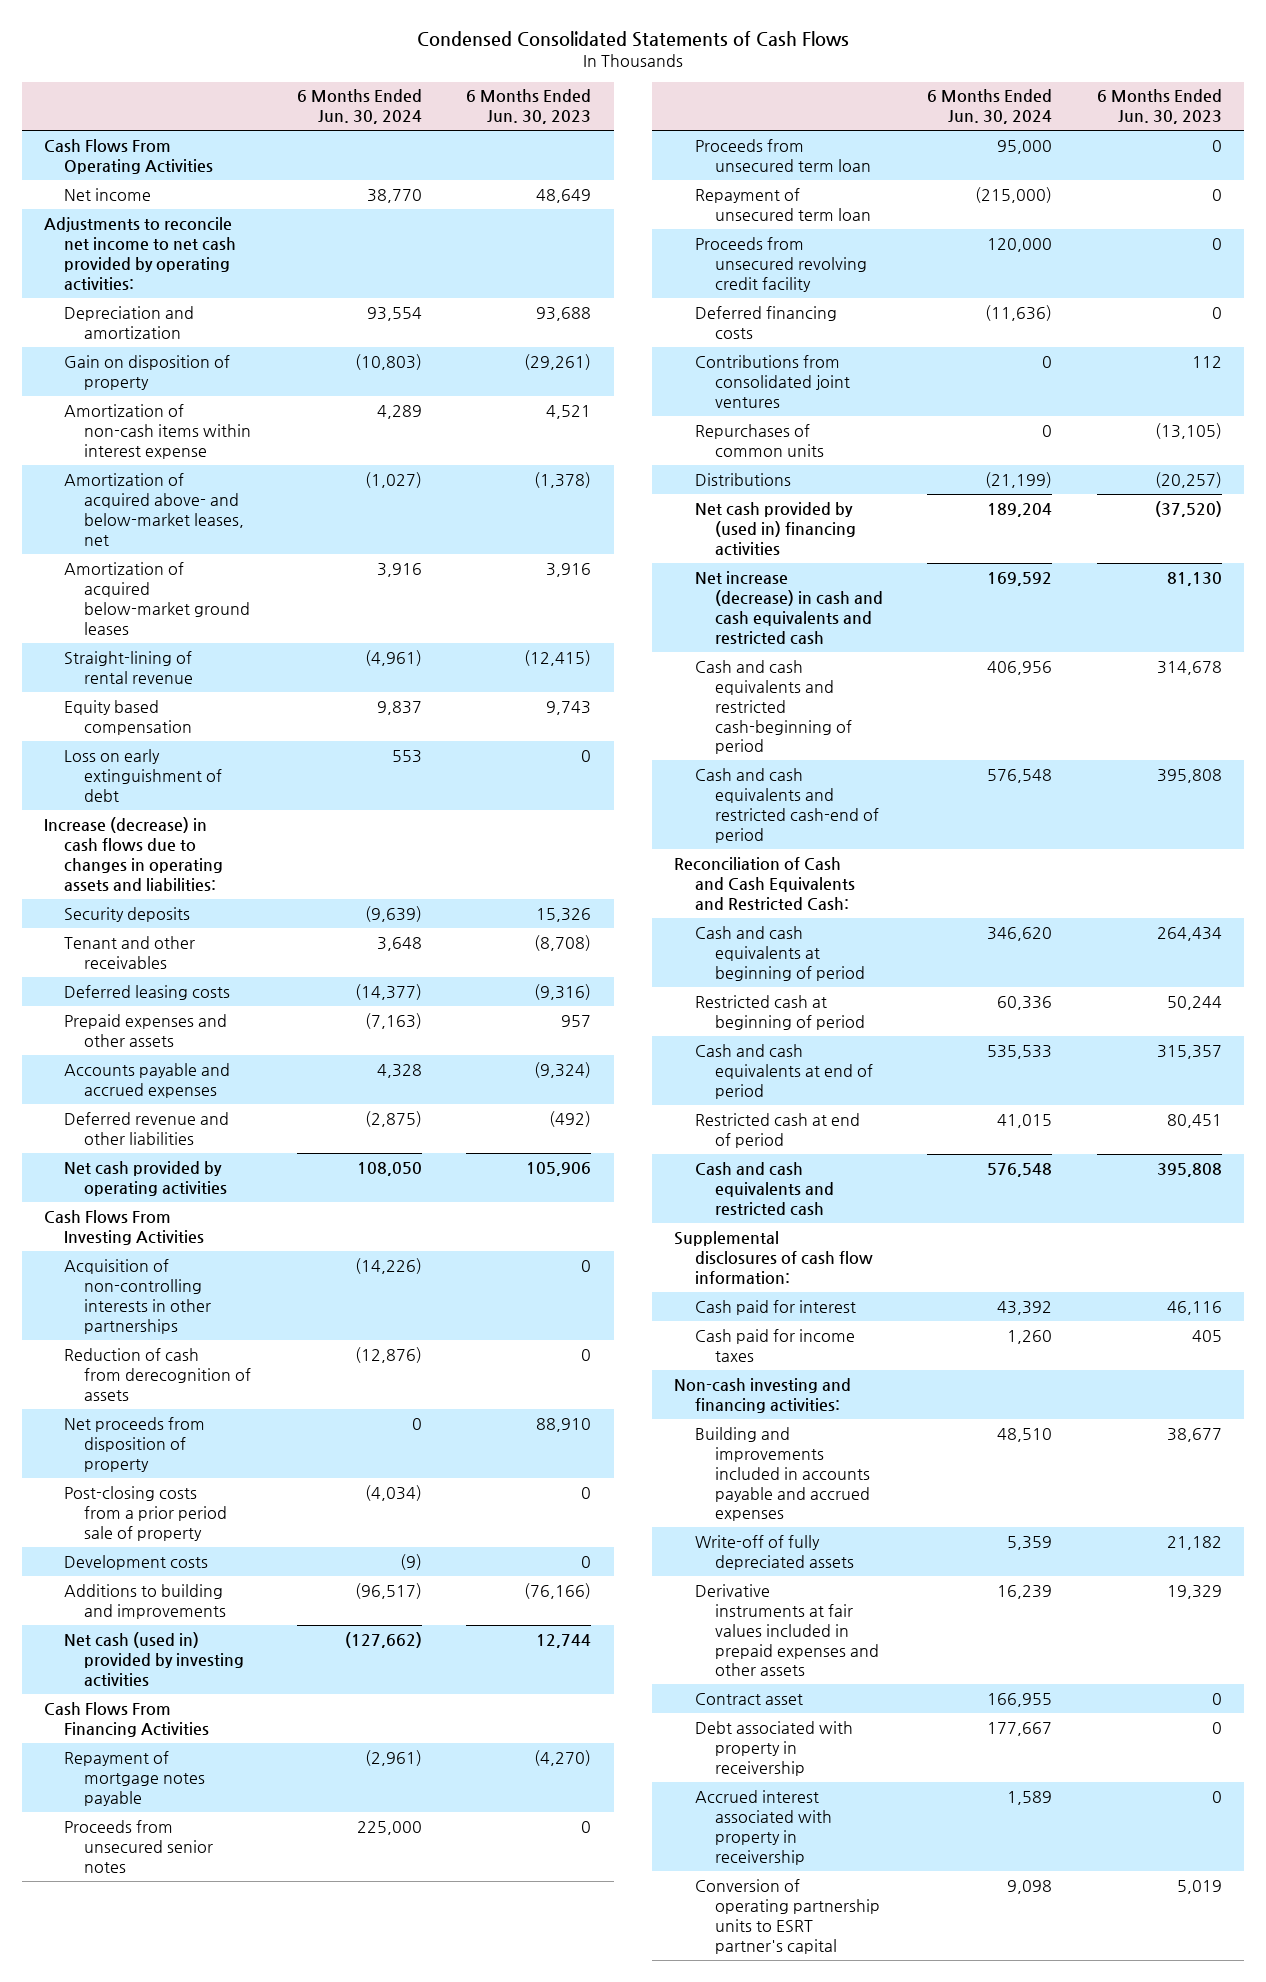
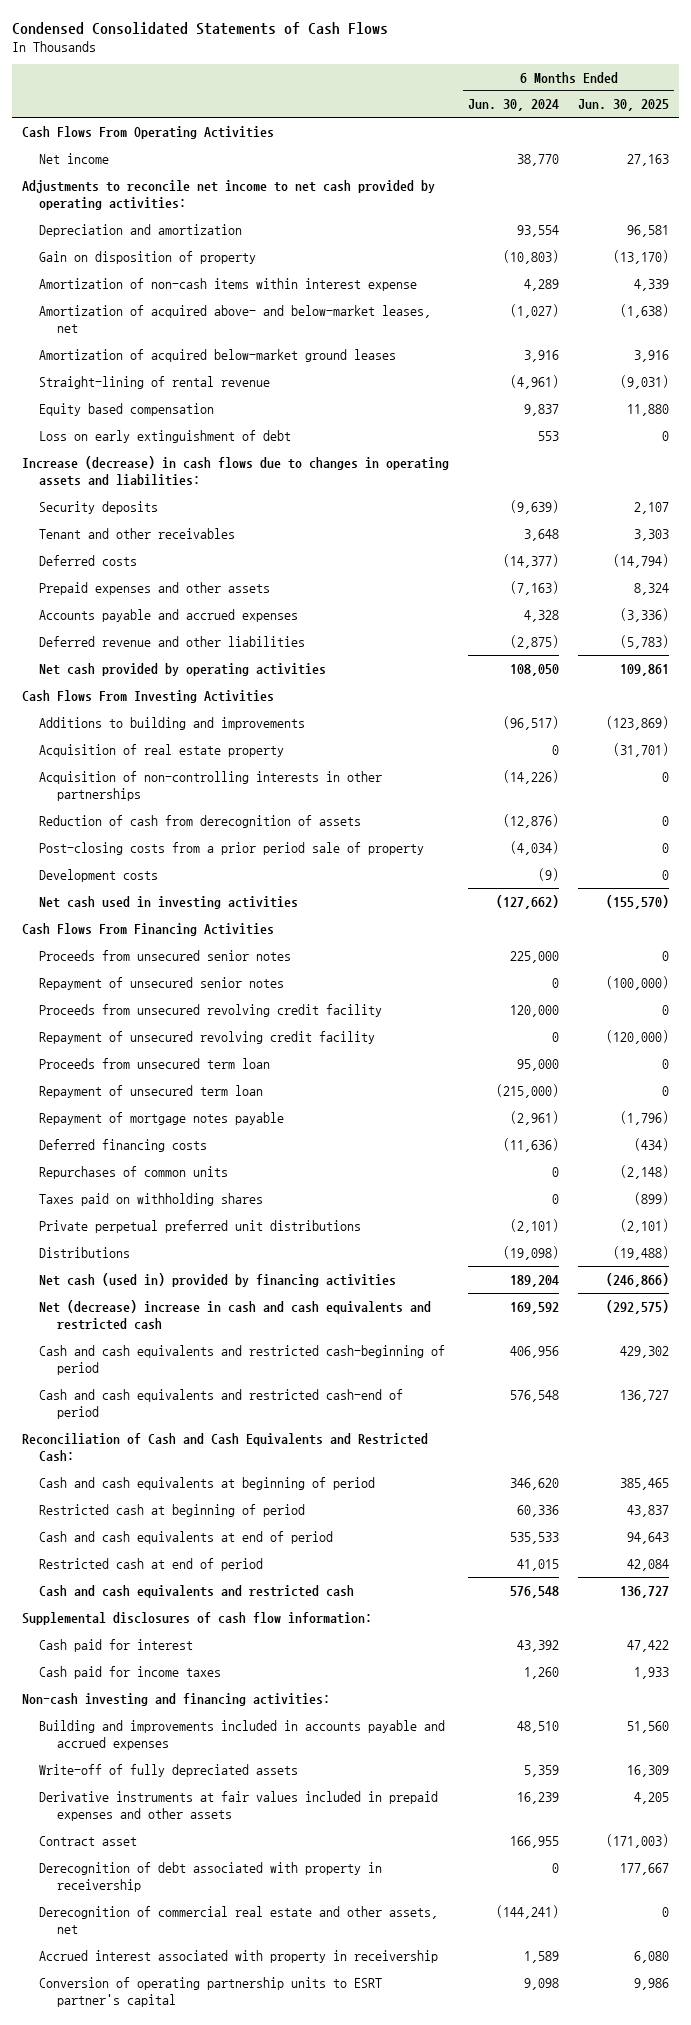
[466,89,592,125] 6 Months Ended Jun. 30, 2023 -> none
none -> [578,99,670,112] Jun. 30, 2025
[64,984,231,1000] Deferred leasing costs -> [39,554,138,566] Deferred costs
[64,1583,227,1619] Additions to building and improvements -> [39,716,306,730] Additions to building and improvements
none -> [39,743,285,757] Acquisition of real estate property
[64,1416,206,1472] Net proceeds from disposition of property -> none
[64,1631,245,1687] Net cash (used in) provided by investing activities -> [39,895,299,909] Net cash used in investing activities
none -> [39,976,285,990] Repayment of unsecured senior notes
[694,236,867,292] Proceeds from unsecured revolving credit facility -> [39,1003,383,1017] Proceeds from unsecured revolving credit facility
none -> [39,1030,376,1044] Repayment of unsecured revolving credit facility
[64,1750,206,1806] Repayment of mortgage notes payable -> [39,1111,285,1125] Repayment of mortgage notes payable
[694,354,850,408] Contributions from consolidated joint ventures -> none
none -> [39,1192,264,1206] Taxes paid on withholding shares
none -> [39,1219,362,1233] Private perpetual preferred unit distributions
[985,471,1053,488] (21,199) -> [503,1245,560,1260] (19,098)
[694,501,856,556] Net cash provided by (used in) financing activities -> [39,1272,397,1287] Net cash (used in) provided by financing activities
[694,570,883,645] Net increase (decrease) in cash and cash equivalents and restricted cash -> [39,1299,432,1330] Net (decrease) increase in cash and cash equivalents and restricted cash
[694,1720,853,1776] Debt associated with property in receivership -> [39,1861,383,1892] Derecognition of debt associated with property in receivership
[987,1721,1053,1736] 177,667 -> [552,1862,560,1873] 0
none -> [39,1905,439,1934] Derecognition of commercial real estate and other assets, net

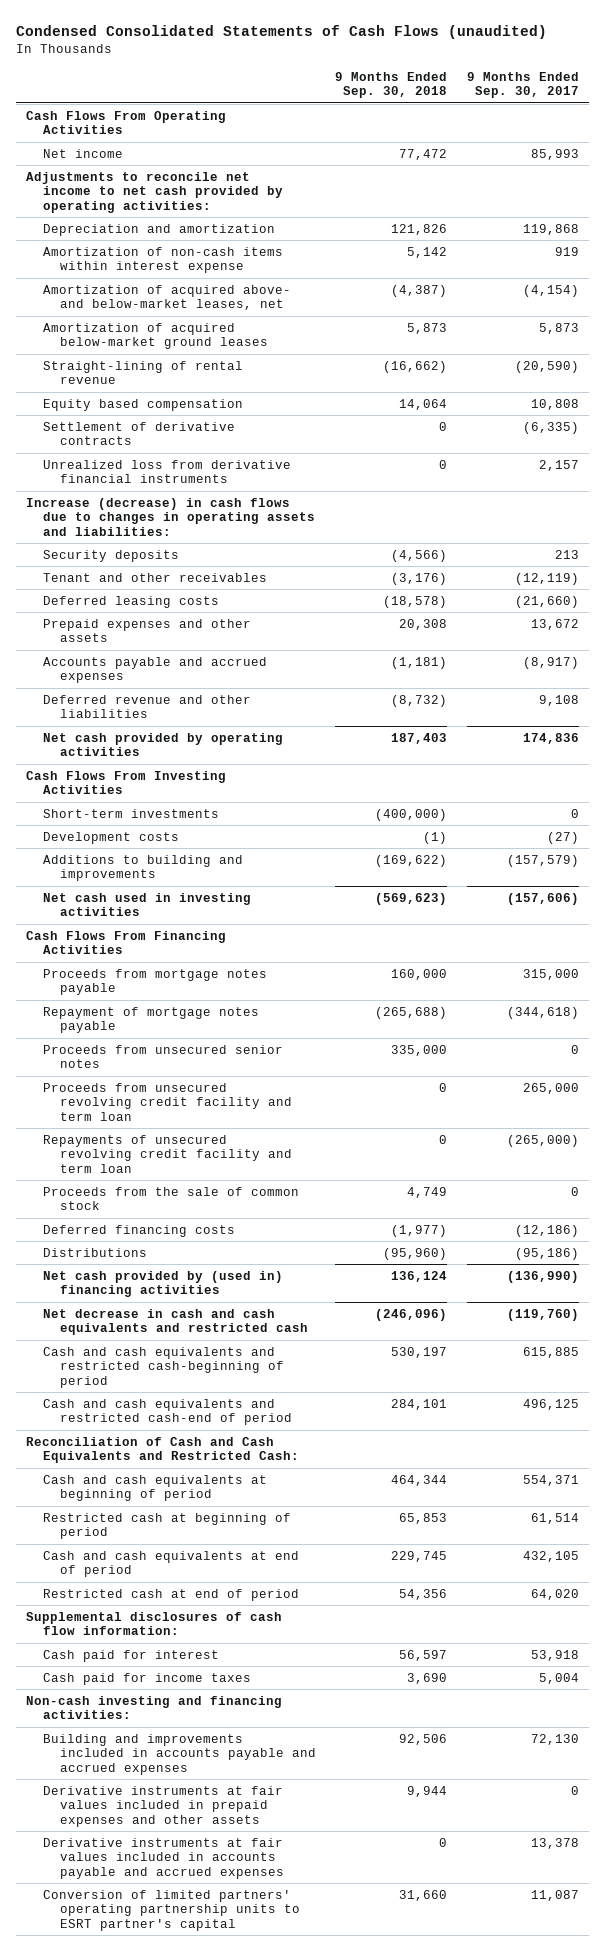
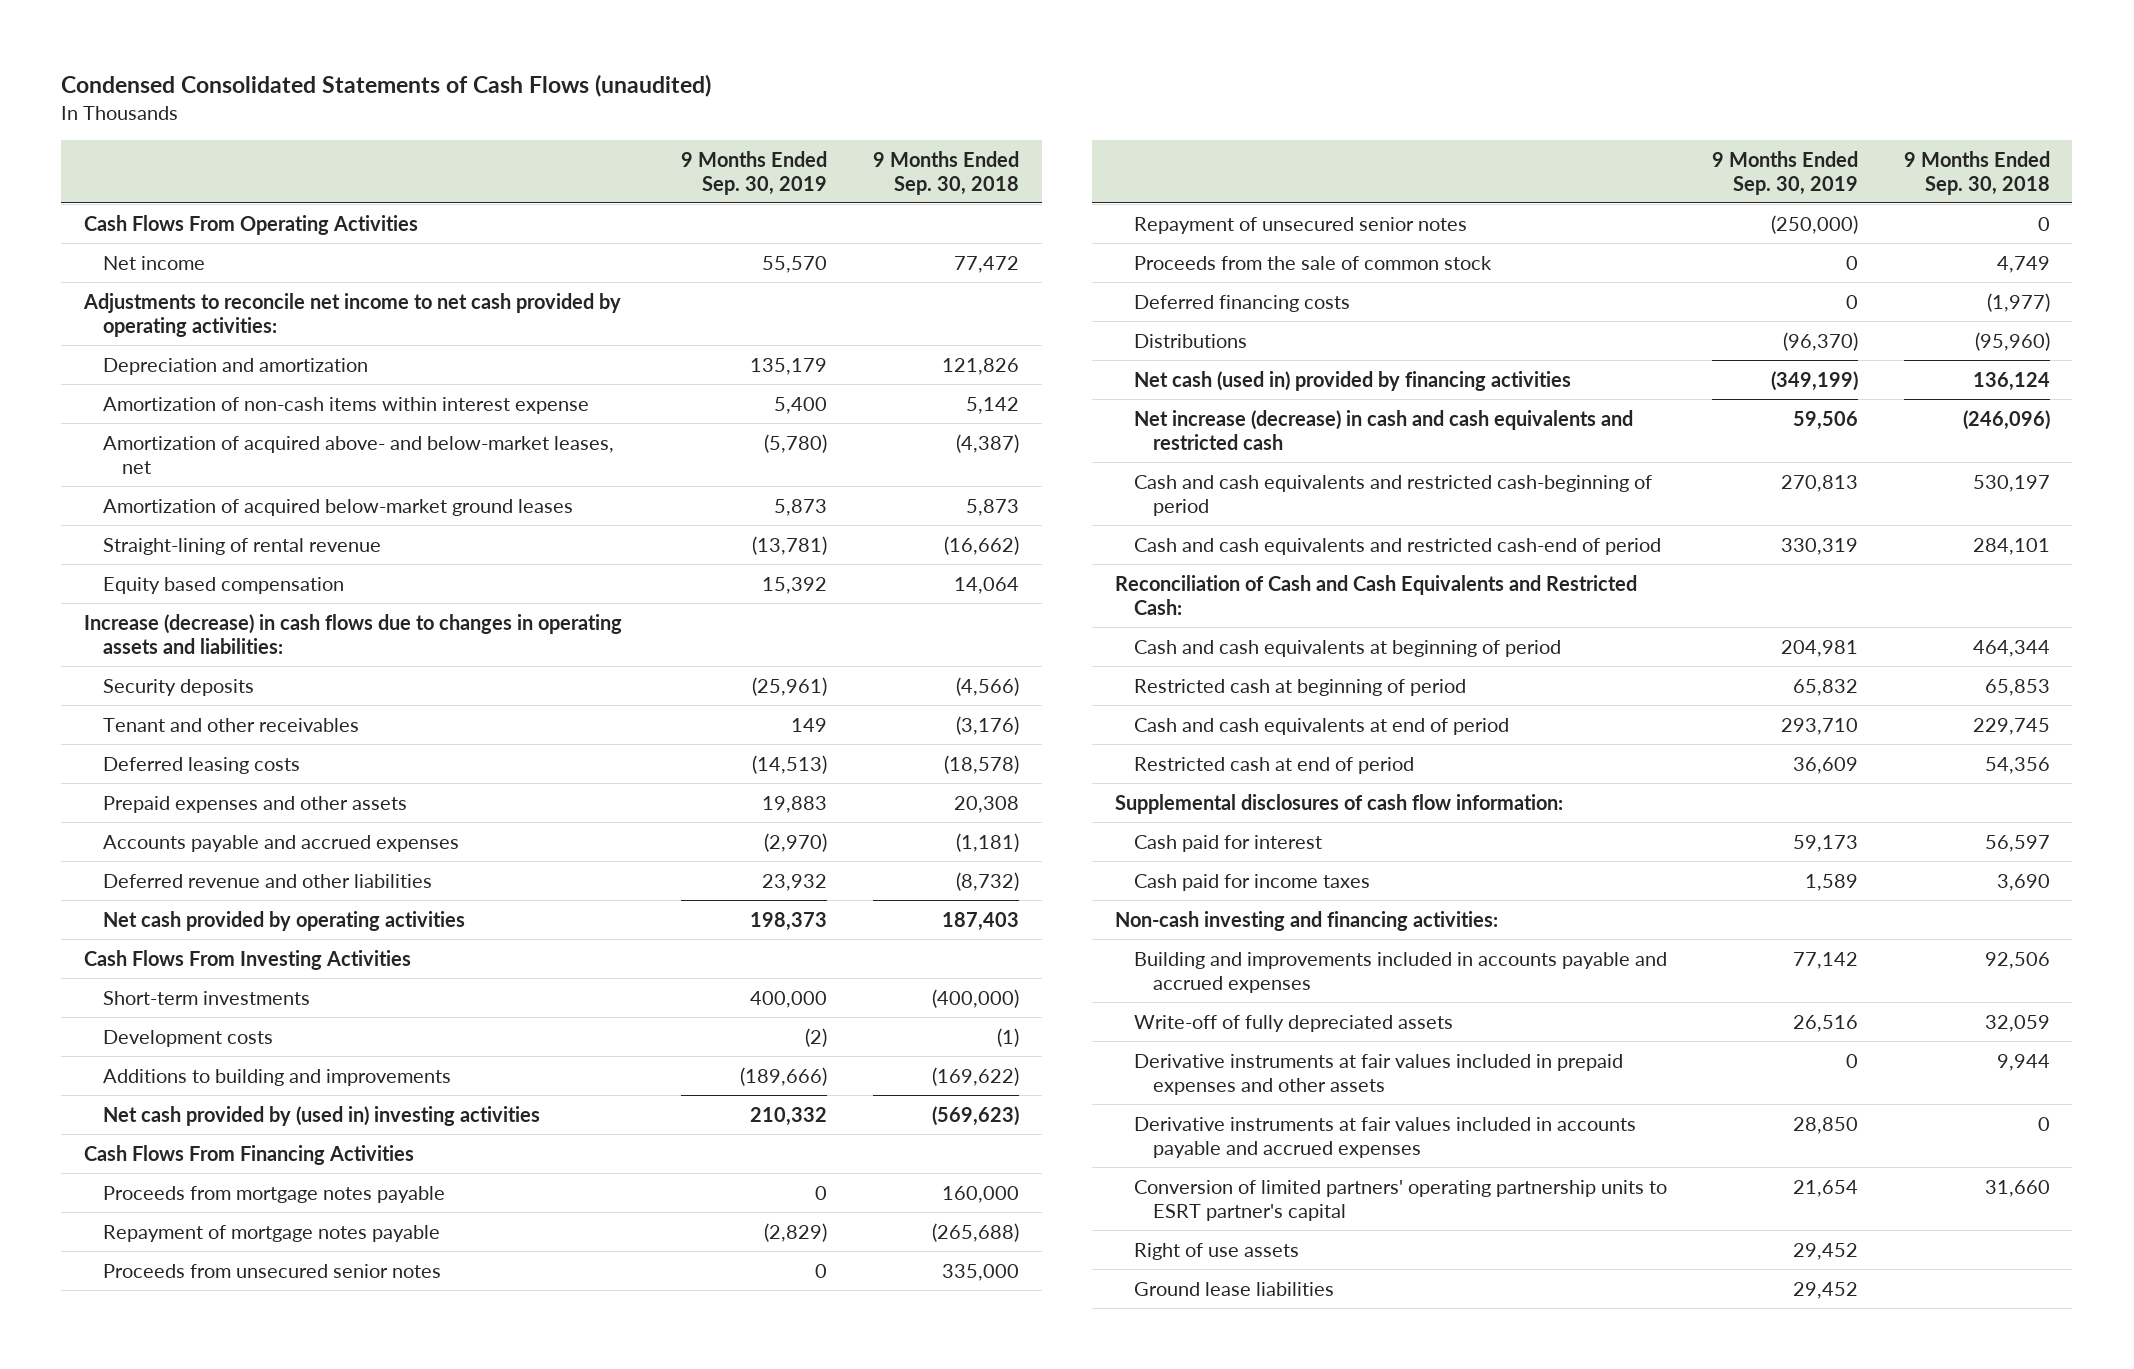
[467,71,580,99] 9 Months Ended Sep. 30, 2017 -> none
none -> [681,150,828,195] 9 Months Ended Sep. 30, 2019
[42,421,235,446] Settlement of derivative contracts -> none
[42,459,291,484] Unrealized loss from derivative financial instruments -> none
[42,892,251,917] Net cash used in investing activities -> [102,1105,540,1126] Net cash provided by (used in) investing activities
[42,1082,292,1121] Proceeds from unsecured revolving credit facility and term loan -> none
[42,1134,292,1173] Repayments of unsecured revolving credit facility and term loan -> [1133,216,1467,234] Repayment of unsecured senior notes
[42,1270,283,1298] Net cash provided by (used in) financing activities -> [1133,370,1571,391] Net cash (used in) provided by financing activities
[42,1308,308,1336] Net decrease in cash and cash equivalents and restricted cash -> [1133,409,1633,450] Net increase (decrease) in cash and cash equivalents and restricted cash
none -> [1133,1014,1453,1032] Write-off of fully depreciated assets
none -> [1133,1242,1299,1260] Right of use assets
none -> [1133,1281,1334,1296] Ground lease liabilities

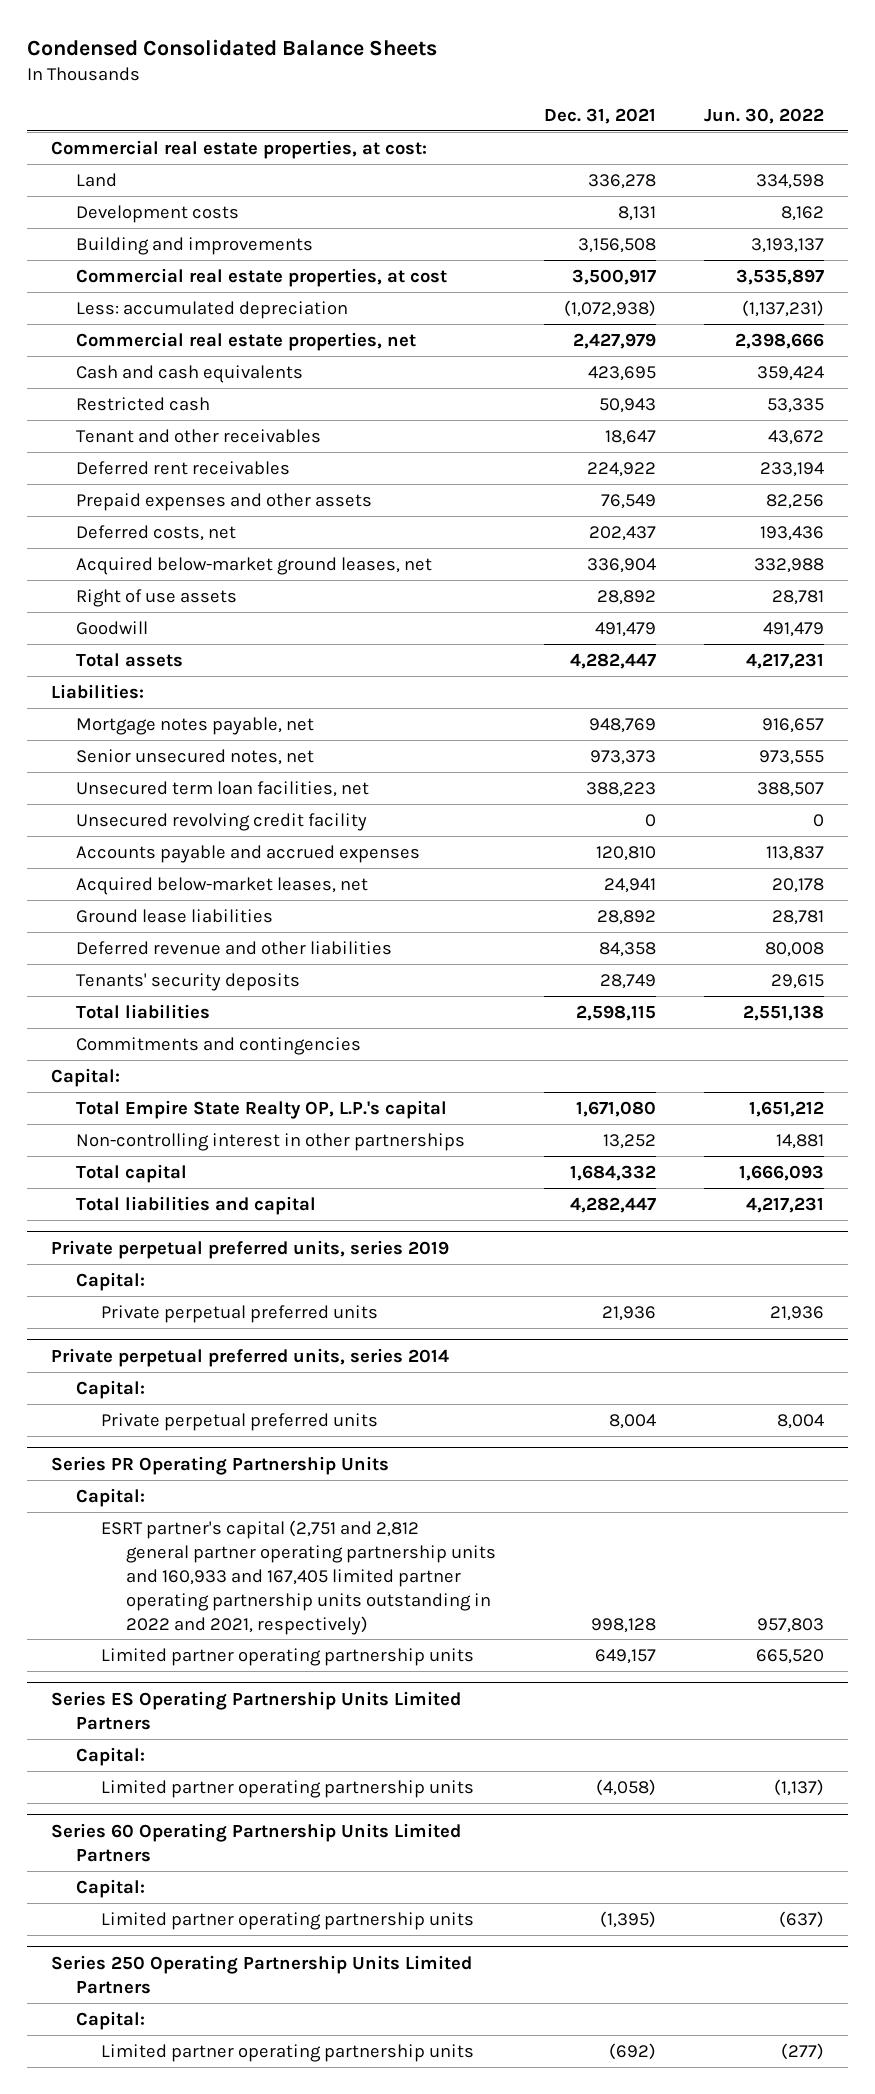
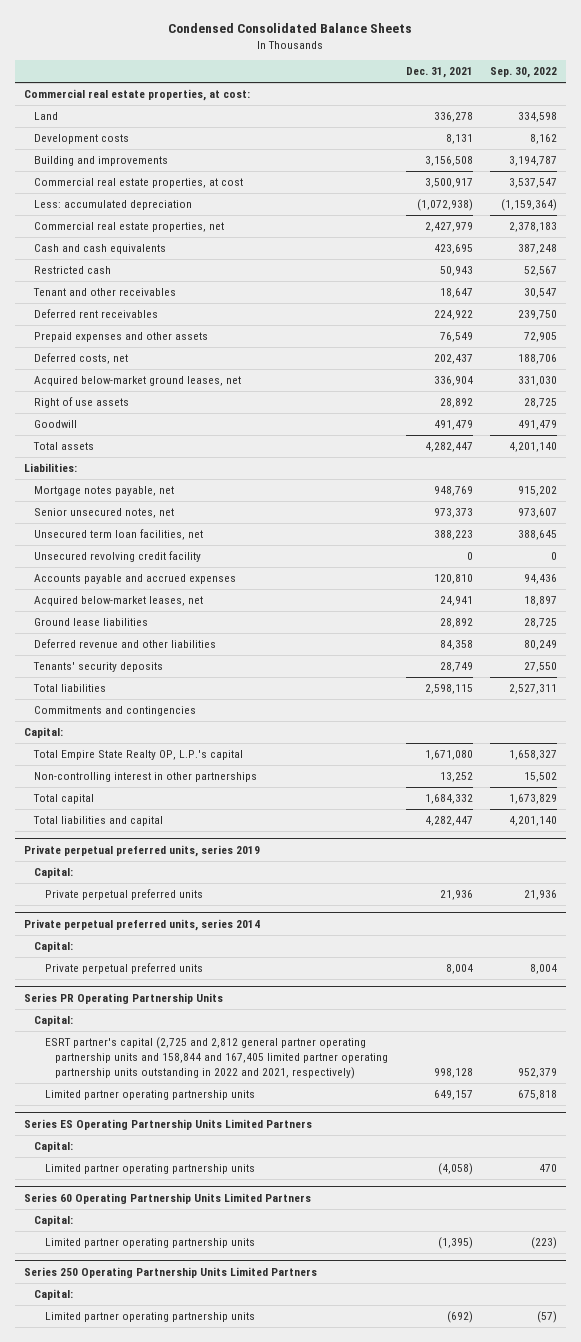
[704,107,825,124] Jun. 30, 2022 -> none
none -> [490,67,558,79] Sep. 30, 2022
[101,1519,497,1635] ESRT partner's capital (2,751 and 2,812 general partner operating partnership units and 160,933 and 167,405 limited partner operating partnership units outstanding in 2022 and 2021, respectively) -> [44,1037,389,1079] ESRT partner's capital (2,725 and 2,812 general partner operating partnership units and 158,844 and 167,405 limited partner operating partnership units outstanding in 2022 and 2021, respectively)

